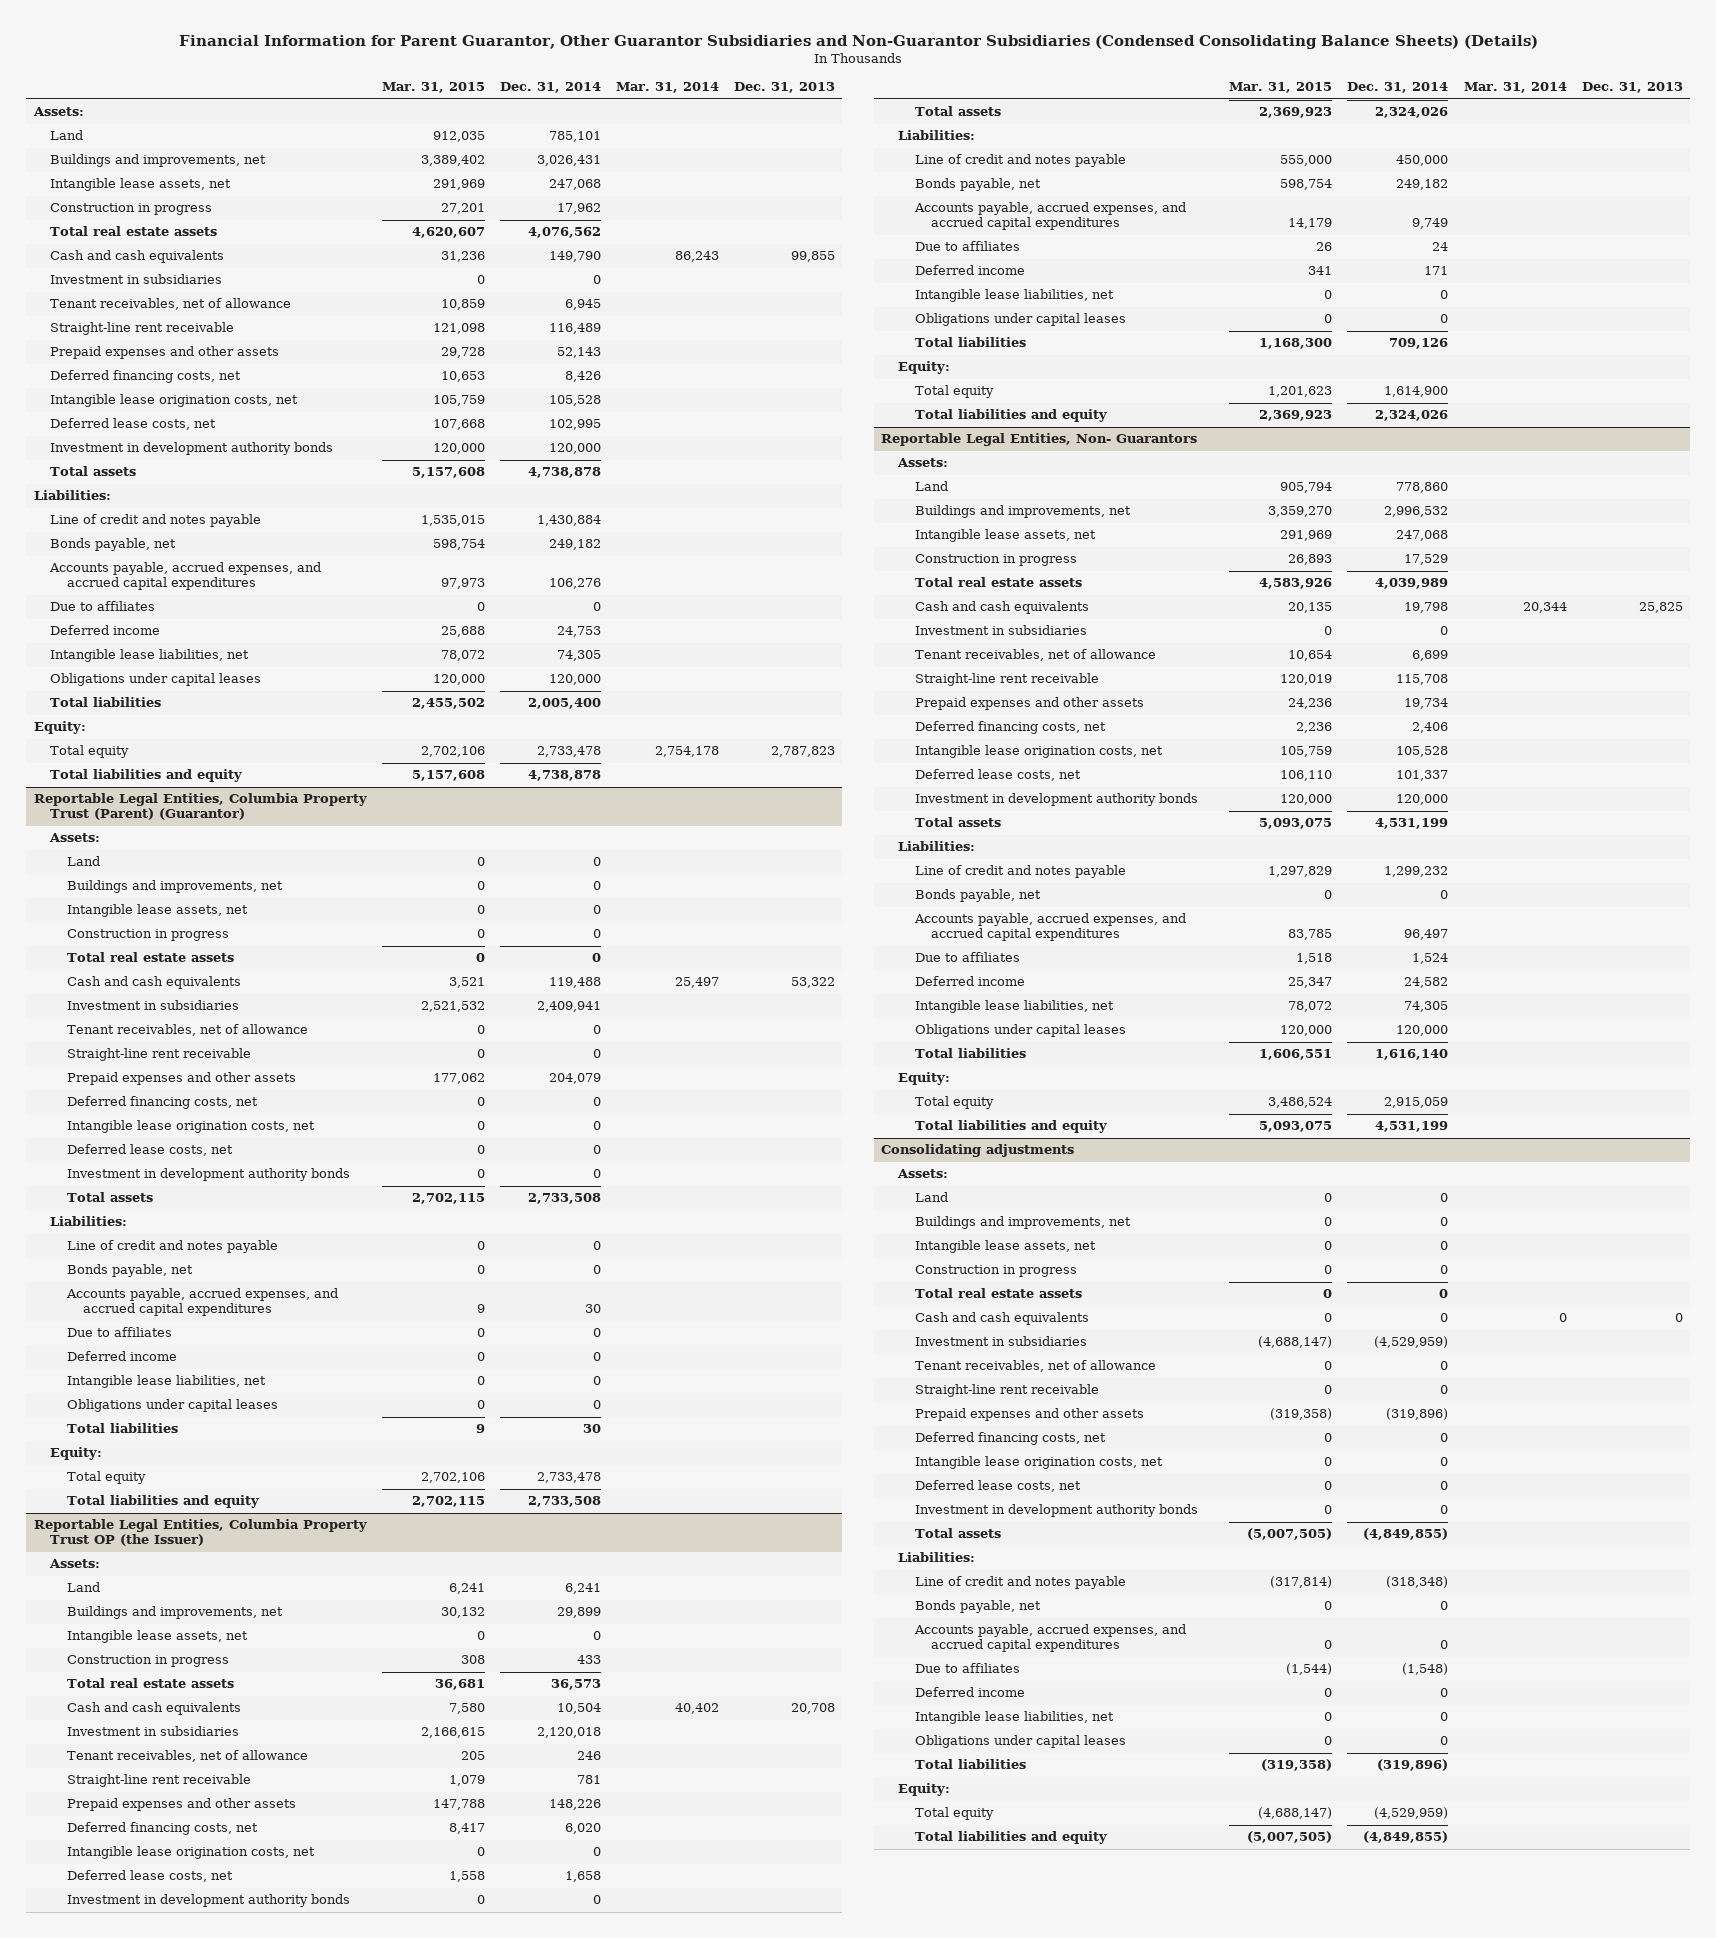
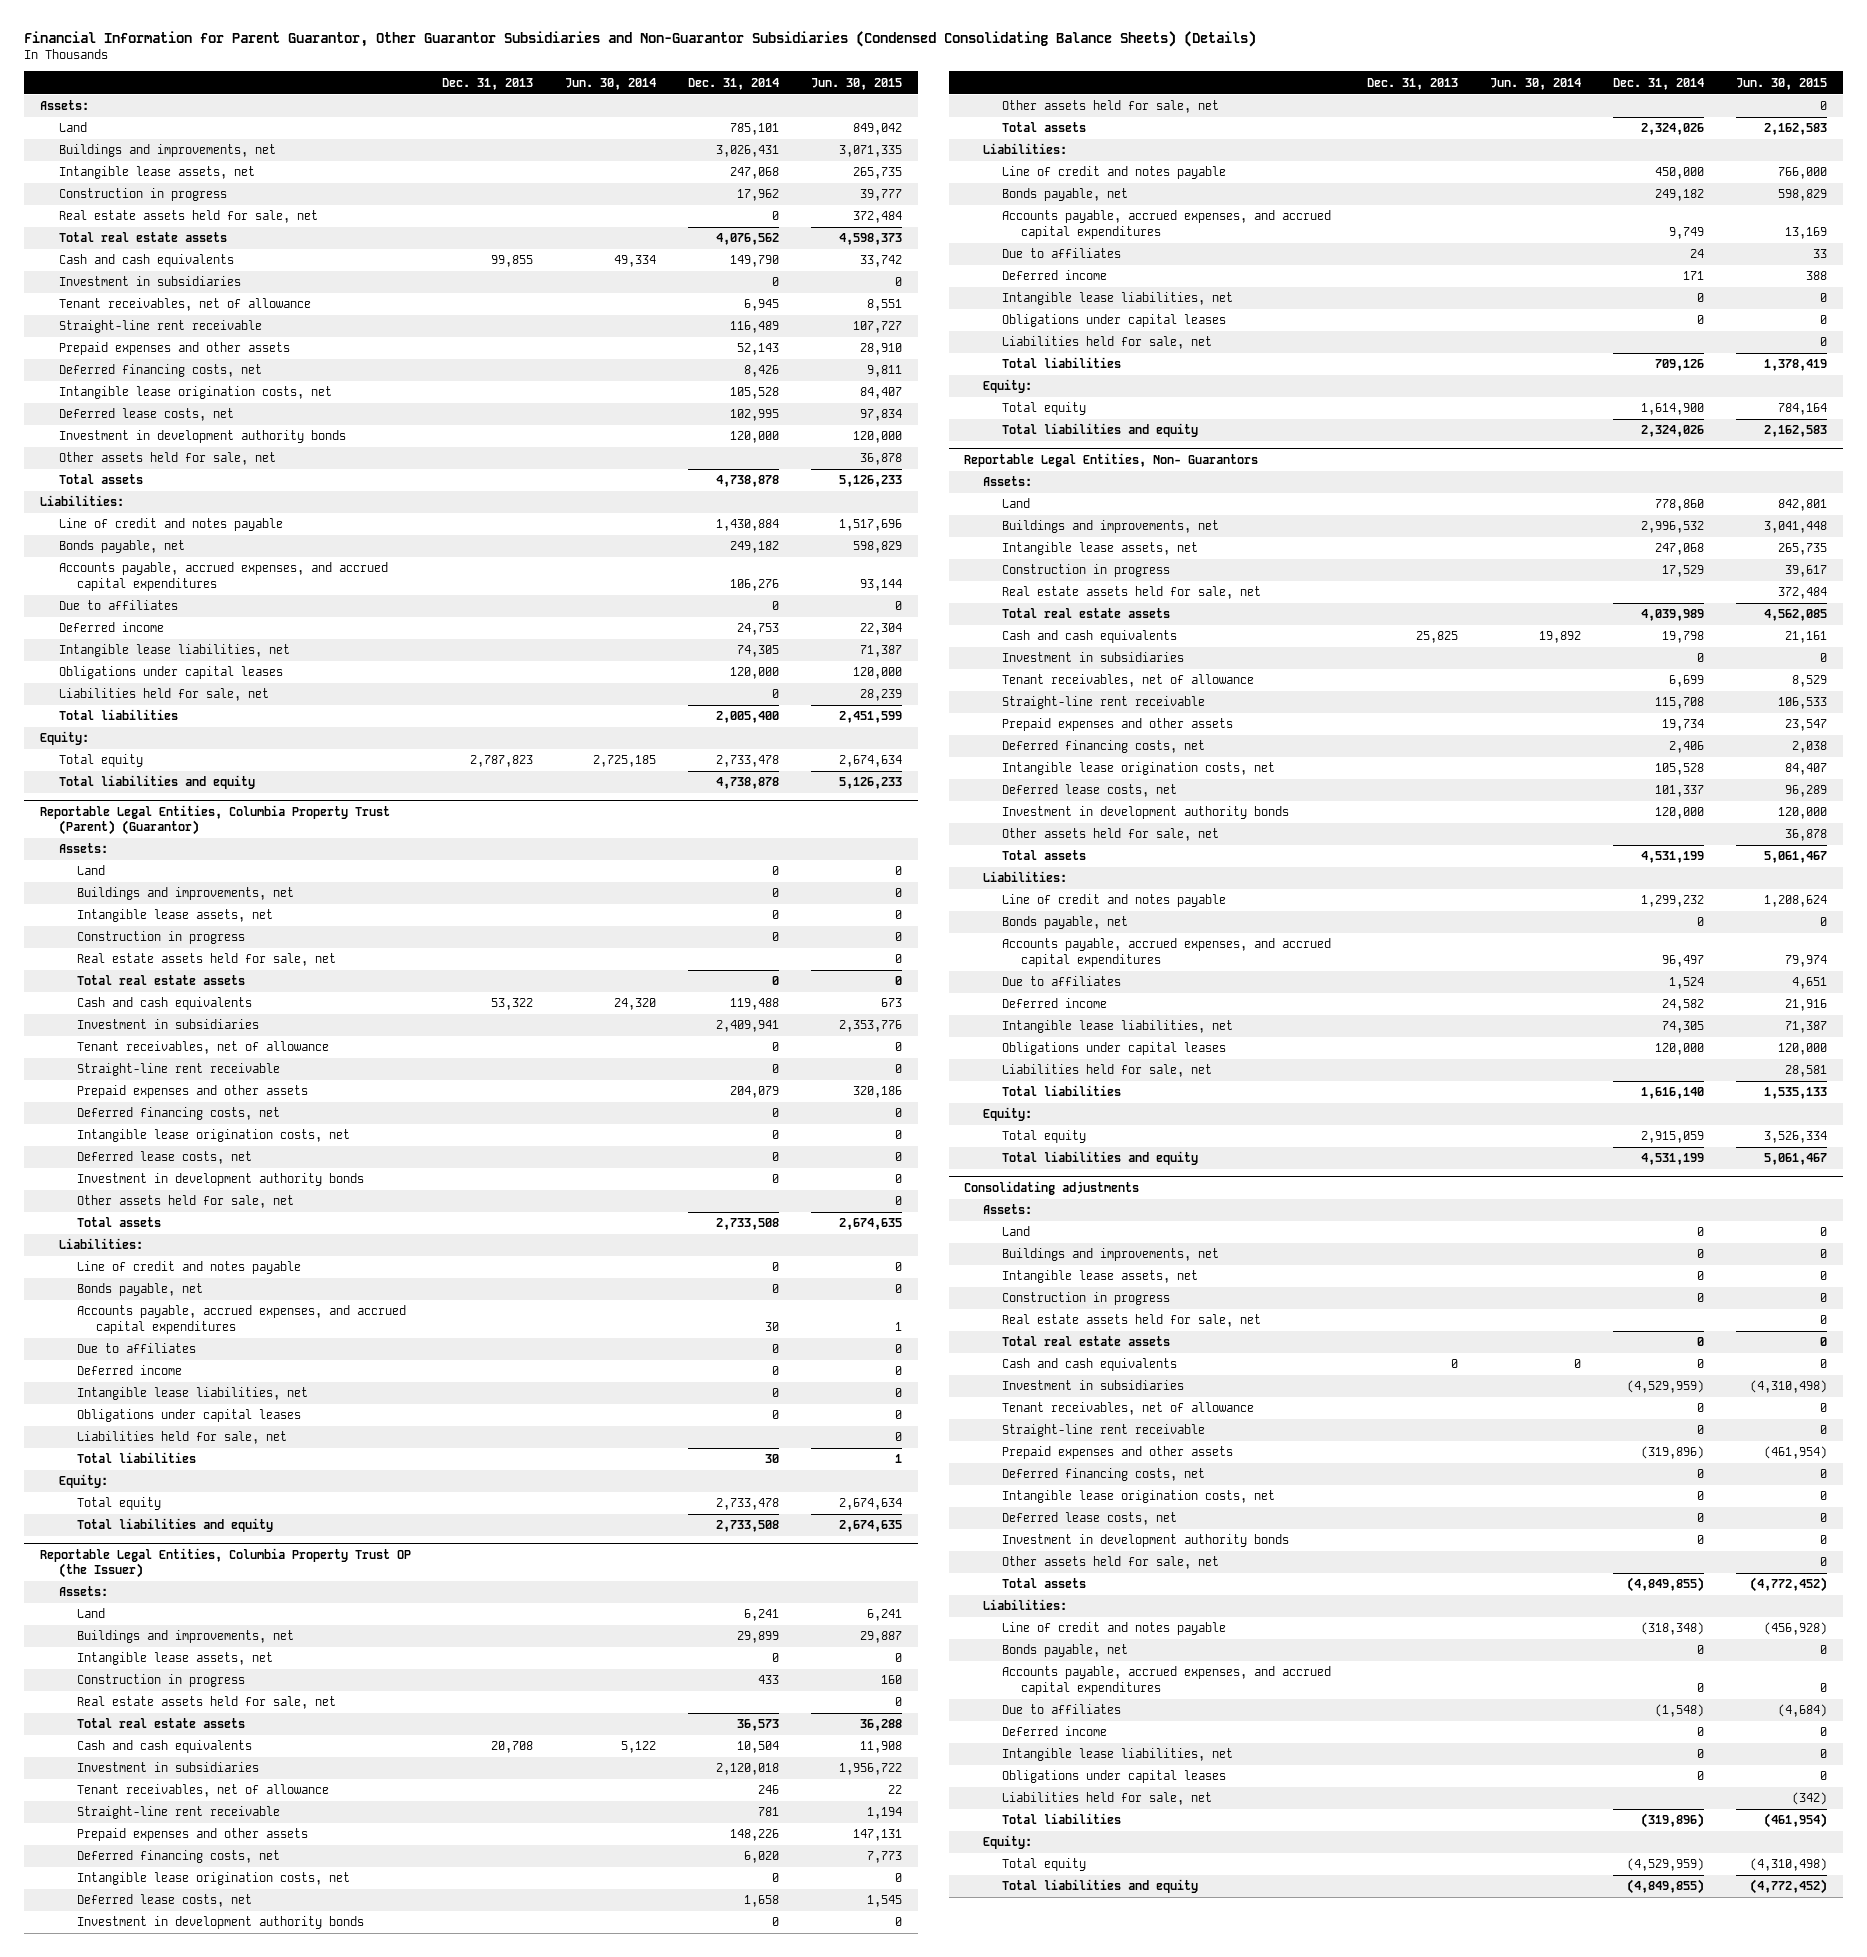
[381,82,485,94] Mar. 31, 2015 -> none
[615,82,719,94] Mar. 31, 2014 -> none
none -> [565,77,657,90] Jun. 30, 2014
none -> [811,77,903,90] Jun. 30, 2015
none -> [58,210,318,224] Real estate assets held for sale, net
none -> [58,452,276,466] Other assets held for sale, net
none -> [58,688,269,702] Liabilities held for sale, net
none -> [77,953,337,967] Real estate assets held for sale, net
none -> [77,1195,295,1209] Other assets held for sale, net
none -> [77,1431,288,1445] Liabilities held for sale, net
none -> [77,1696,337,1710] Real estate assets held for sale, net
none -> [1002,100,1220,114] Other assets held for sale, net
none -> [1002,336,1213,350] Liabilities held for sale, net
none -> [1002,586,1262,600] Real estate assets held for sale, net
none -> [1002,828,1220,842] Other assets held for sale, net
none -> [1002,1064,1213,1078] Liabilities held for sale, net
none -> [1002,1314,1262,1328] Real estate assets held for sale, net
none -> [1002,1556,1220,1570] Other assets held for sale, net
none -> [1002,1792,1213,1806] Liabilities held for sale, net

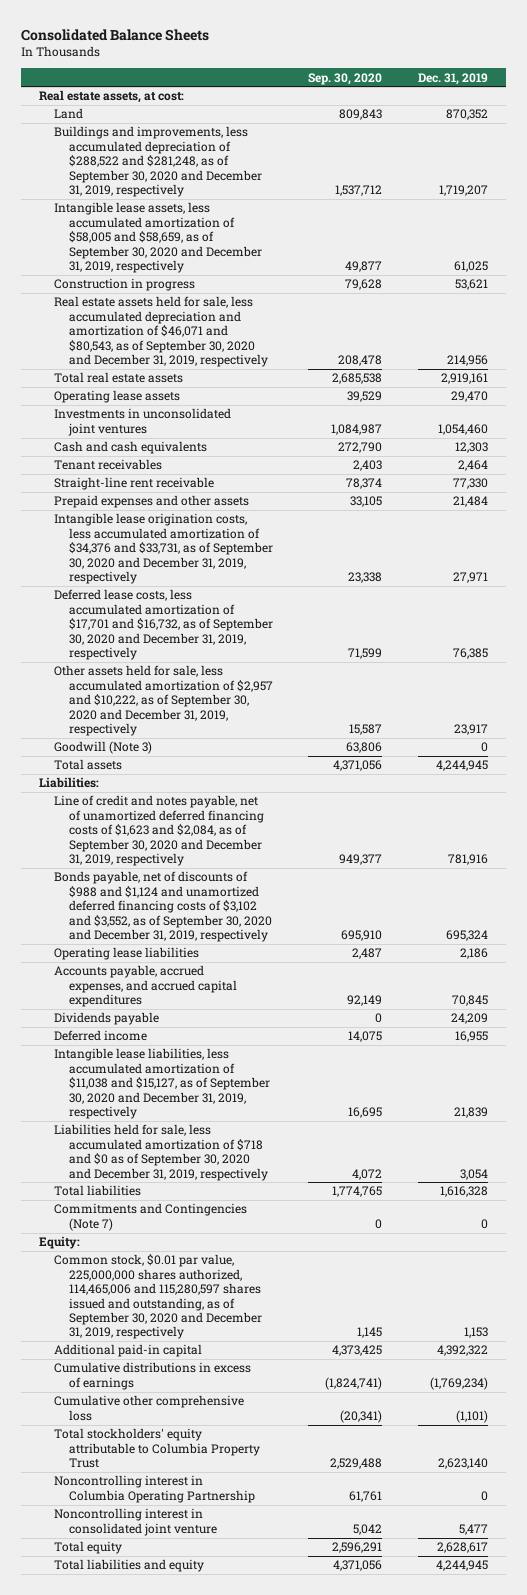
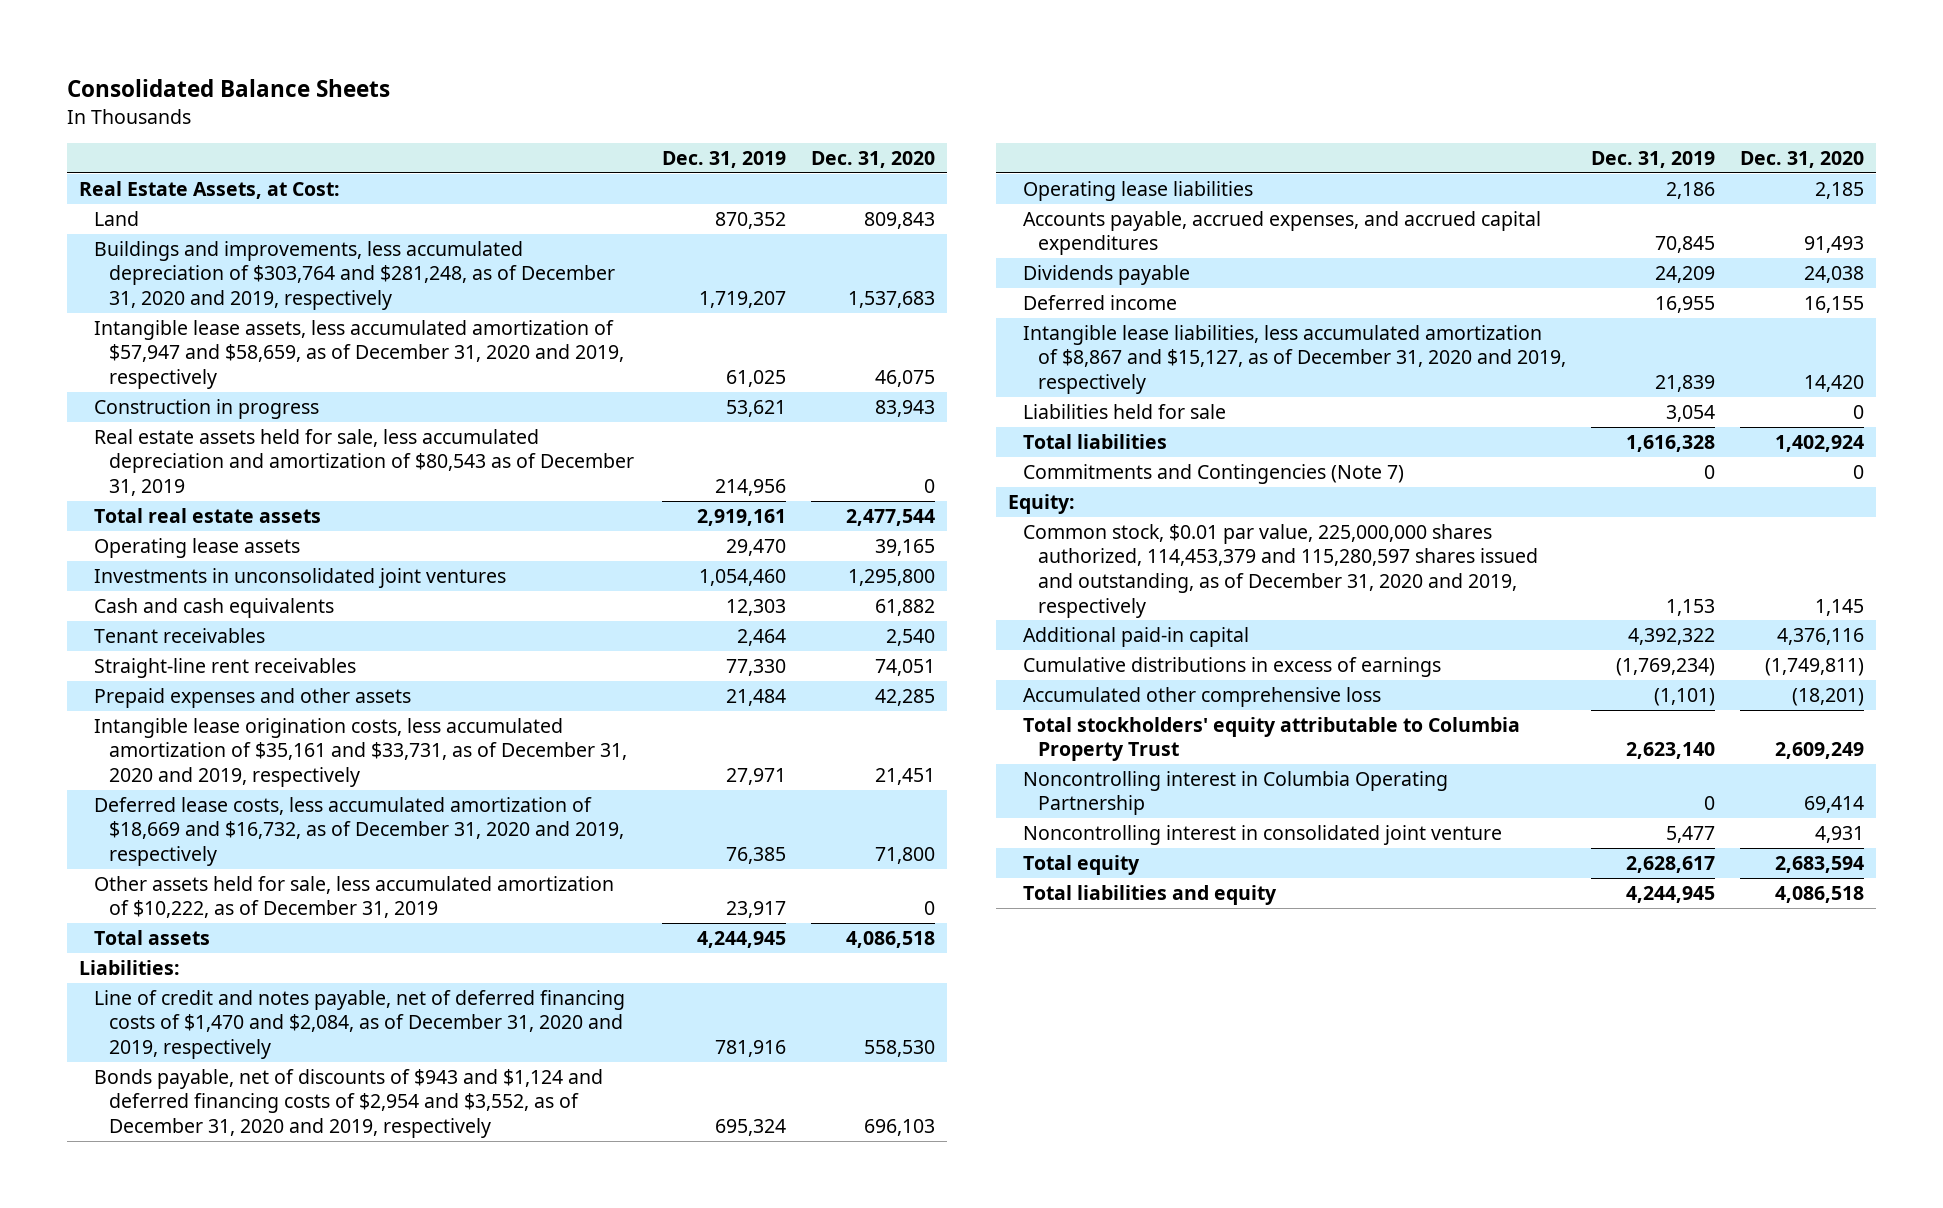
[308,72,383,85] Sep. 30, 2020 -> none
none -> [810,151,935,169] Dec. 31, 2020
[38,90,184,104] Real estate assets, at cost: -> [79,180,341,199] Real Estate Assets, at Cost:
[53,126,262,198] Buildings and improvements, less accumulated depreciation of $288,522 and $281,248, as of September 30, 2020 and December 31, 2019, respectively -> [94,240,616,311] Buildings and improvements, less accumulated depreciation of $303,764 and $281,248, as of December 31, 2020 and 2019, respectively
[53,202,262,274] Intangible lease assets, less accumulated amortization of $58,005 and $58,659, as of September 30, 2020 and December 31, 2019, respectively -> [94,319,625,390] Intangible lease assets, less accumulated amortization of $57,947 and $58,659, as of December 31, 2020 and 2019, respectively
[53,296,268,368] Real estate assets held for sale, less accumulated depreciation and amortization of $46,071 and $80,543, as of September 30, 2020 and December 31, 2019, respectively -> [94,428,635,497] Real estate assets held for sale, less accumulated depreciation and amortization of $80,543 as of December 31, 2019
[53,477,214,491] Straight-line rent receivable -> [94,657,357,678] Straight-line rent receivables
[53,741,152,755] Goodwill (Note 3) -> none
[53,513,273,585] Intangible lease origination costs, less accumulated amortization of $34,376 and $33,731, as of September 30, 2020 and December 31, 2019, respectively -> [94,717,628,788] Intangible lease origination costs, less accumulated amortization of $35,161 and $33,731, as of December 31, 2020 and 2019, respectively
[53,589,273,661] Deferred lease costs, less accumulated amortization of $17,701 and $16,732, as of September 30, 2020 and December 31, 2019, respectively -> [94,796,625,867] Deferred lease costs, less accumulated amortization of $18,669 and $16,732, as of December 31, 2020 and 2019, respectively
[53,665,273,737] Other assets held for sale, less accumulated amortization of $2,957 and $10,222, as of September 30, 2020 and December 31, 2019, respectively -> [94,875,615,919] Other assets held for sale, less accumulated amortization of $10,222, as of December 31, 2019
[53,795,264,867] Line of credit and notes payable, net of unamortized deferred financing costs of $1,623 and $2,084, as of September 30, 2020 and December 31, 2019, respectively -> [94,989,626,1060] Line of credit and notes payable, net of deferred financing costs of $1,470 and $2,084, as of December 31, 2020 and 2019, respectively
[53,871,272,943] Bonds payable, net of discounts of $988 and $1,124 and unamortized deferred financing costs of $3,102 and $3,552, as of September 30, 2020 and December 31, 2019, respectively -> [94,1068,604,1139] Bonds payable, net of discounts of $943 and $1,124 and deferred financing costs of $2,954 and $3,552, as of December 31, 2020 and 2019, respectively
[53,1048,270,1120] Intangible lease liabilities, less accumulated amortization of $11,038 and $15,127, as of September 30, 2020 and December 31, 2019, respectively -> [1023,324,1567,395] Intangible lease liabilities, less accumulated amortization of $8,867 and $15,127, as of December 31, 2020 and 2019, respectively
[53,1124,268,1181] Liabilities held for sale, less accumulated amortization of $718 and $0 as of September 30, 2020 and December 31, 2019, respectively -> [1023,403,1227,419] Liabilities held for sale
[53,1254,262,1340] Common stock, $0.01 par value, 225,000,000 shares authorized, 114,465,006 and 115,280,597 shares issued and outstanding, as of September 30, 2020 and December 31, 2019, respectively -> [1023,523,1539,618] Common stock, $0.01 par value, 225,000,000 shares authorized, 114,453,379 and 115,280,597 shares issued and outstanding, as of December 31, 2020 and 2019, respectively
[53,1395,244,1421] Cumulative other comprehensive loss -> [1023,686,1382,707] Accumulated other comprehensive loss

